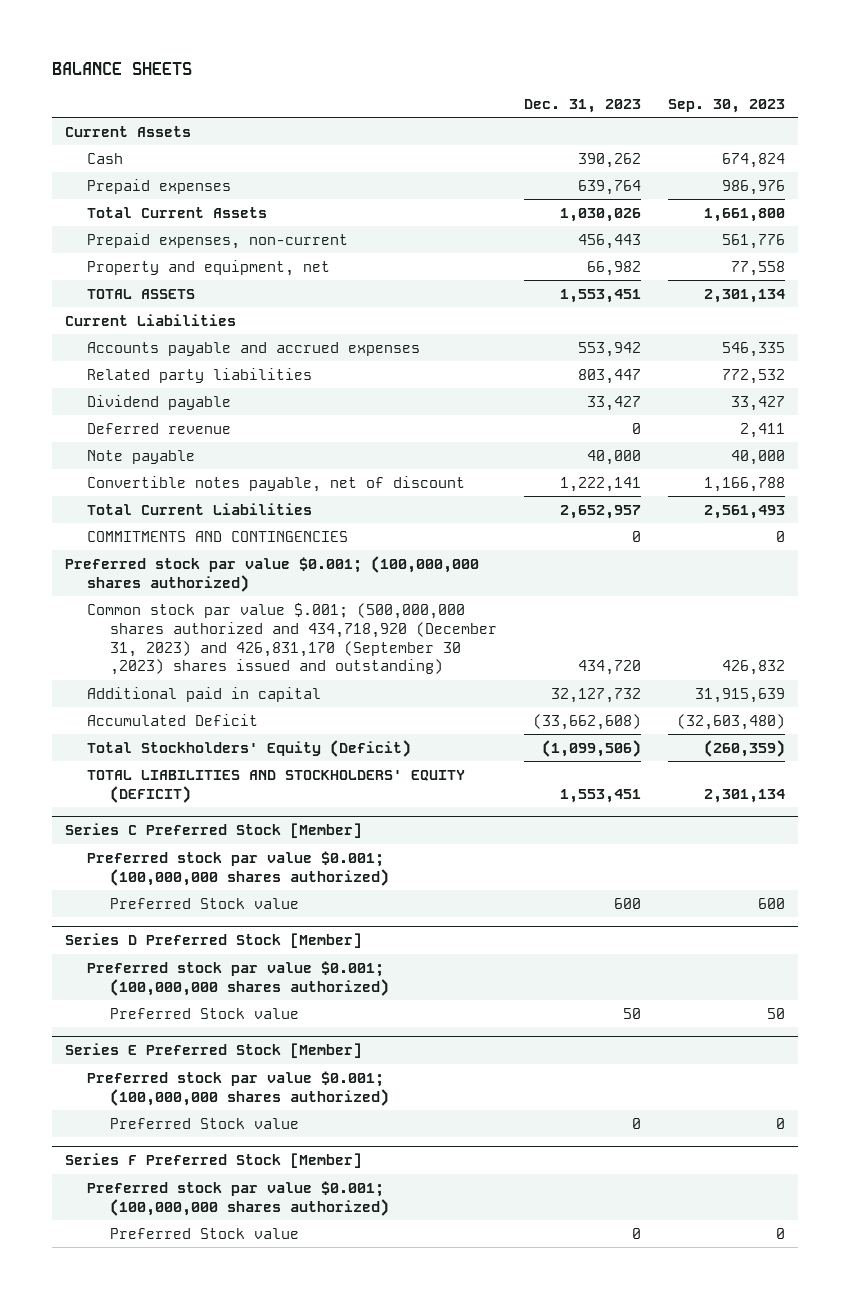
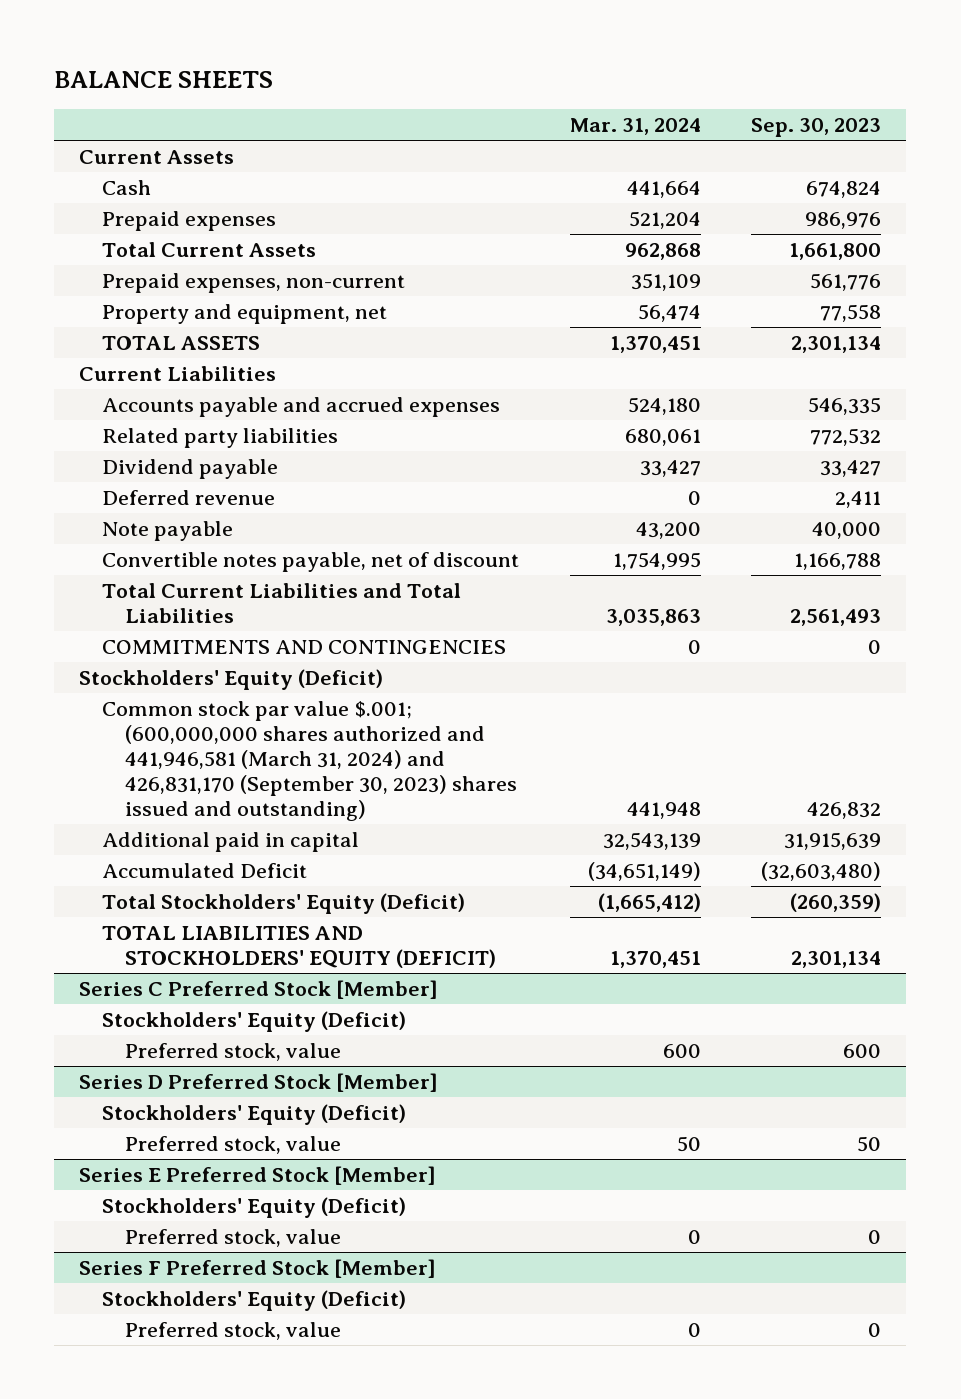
[523,98,641,113] Dec. 31, 2023 -> none
none -> [569,118,701,136] Mar. 31, 2024
[87,502,313,515] Total Current Liabilities -> [102,582,462,624] Total Current Liabilities and Total Liabilities
[65,555,480,592] Preferred stock par value $0.001; (100,000,000 shares authorized) -> none
none -> [79,668,384,690] Stockholders' Equity (Deficit)
[87,602,497,676] Common stock par value $.001; (500,000,000 shares authorized and 434,718,920 (December 31, 2023) and 426,831,170 (September 30 ,2023) shares issued and outstanding) -> [102,700,518,822] Common stock par value $.001; (600,000,000 shares authorized and 441,946,581 (March 31, 2024) and 426,831,170 (September 30, 2023) shares issued and outstanding)
[87,850,389,886] Preferred stock par value $0.001; (100,000,000 shares authorized) -> none
none -> [102,1010,407,1032] Stockholders' Equity (Deficit)
[109,897,299,909] Preferred Stock value -> [125,1042,342,1061] Preferred stock, value
[87,960,389,996] Preferred stock par value $0.001; (100,000,000 shares authorized) -> none
none -> [102,1103,407,1125] Stockholders' Equity (Deficit)
[109,1007,299,1019] Preferred Stock value -> [125,1135,342,1154] Preferred stock, value
[87,1070,389,1106] Preferred stock par value $0.001; (100,000,000 shares authorized) -> none
none -> [102,1196,407,1218] Stockholders' Equity (Deficit)
[109,1117,299,1129] Preferred Stock value -> [125,1228,342,1247] Preferred stock, value
[87,1180,389,1216] Preferred stock par value $0.001; (100,000,000 shares authorized) -> none
none -> [102,1289,407,1311] Stockholders' Equity (Deficit)
[109,1227,299,1239] Preferred Stock value -> [125,1321,342,1340] Preferred stock, value

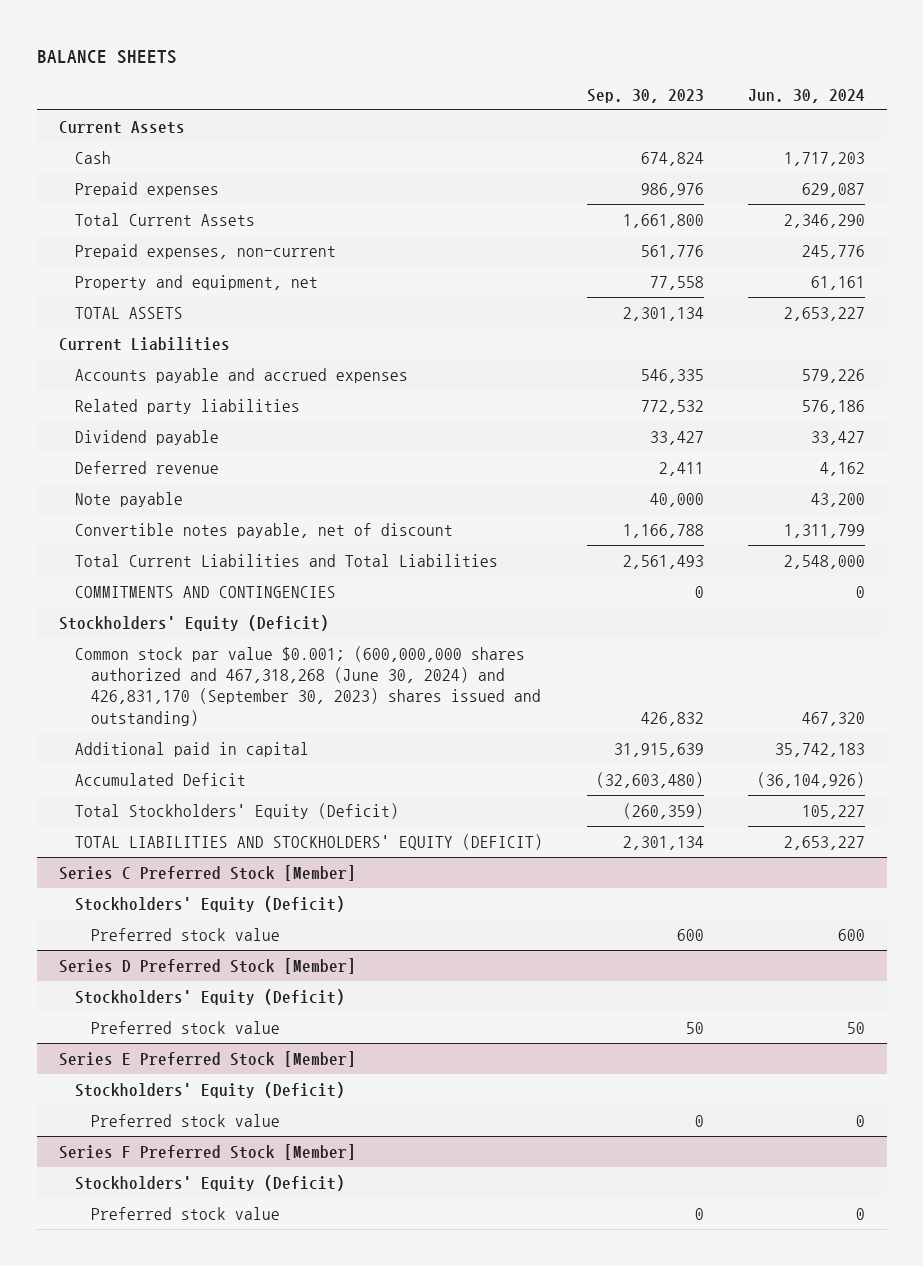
[569,118,701,136] Mar. 31, 2024 -> none
none -> [747,88,865,103] Jun. 30, 2024
[102,700,518,822] Common stock par value $.001; (600,000,000 shares authorized and 441,946,581 (March 31, 2024) and 426,831,170 (September 30, 2023) shares issued and outstanding) -> [74,645,542,726] Common stock par value $0.001; (600,000,000 shares authorized and 467,318,268 (June 30, 2024) and 426,831,170 (September 30, 2023) shares issued and outstanding)
[125,1042,342,1061] Preferred stock, value -> [91,927,281,941] Preferred stock value
[125,1135,342,1154] Preferred stock, value -> [91,1020,281,1034] Preferred stock value
[125,1228,342,1247] Preferred stock, value -> [91,1113,281,1127] Preferred stock value
[125,1321,342,1340] Preferred stock, value -> [91,1206,281,1220] Preferred stock value

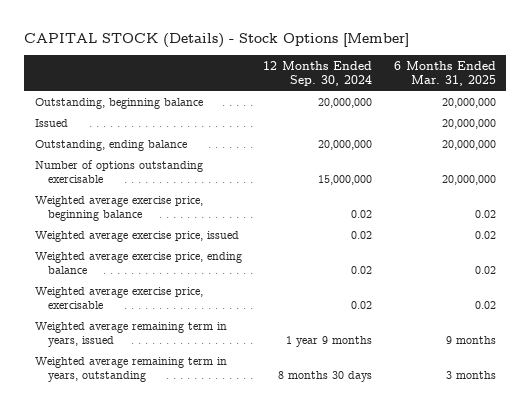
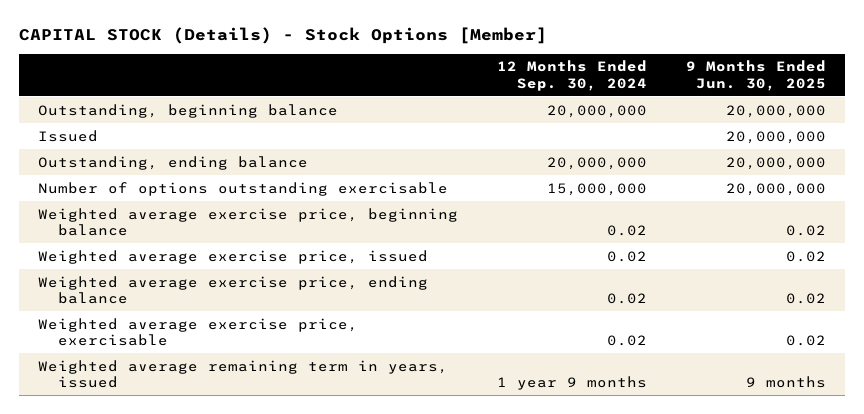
[393,60,496,86] 6 Months Ended Mar. 31, 2025 -> none
none -> [685,60,826,91] 9 Months Ended Jun. 30, 2025
[34,356,227,382] Weighted average remaining term in years, outstanding -> none

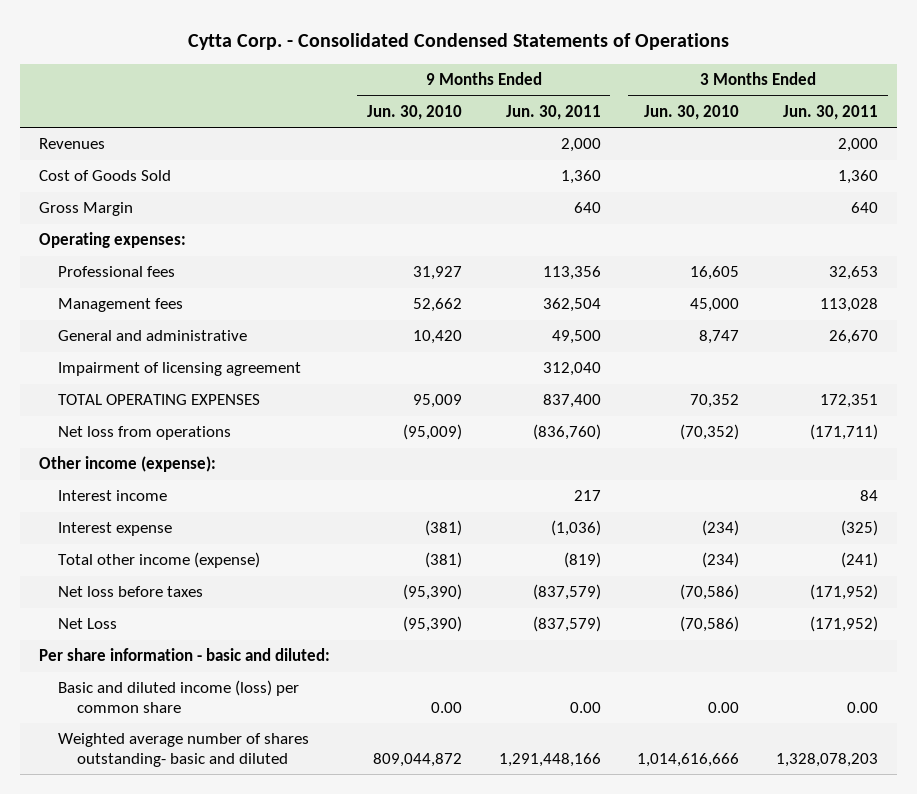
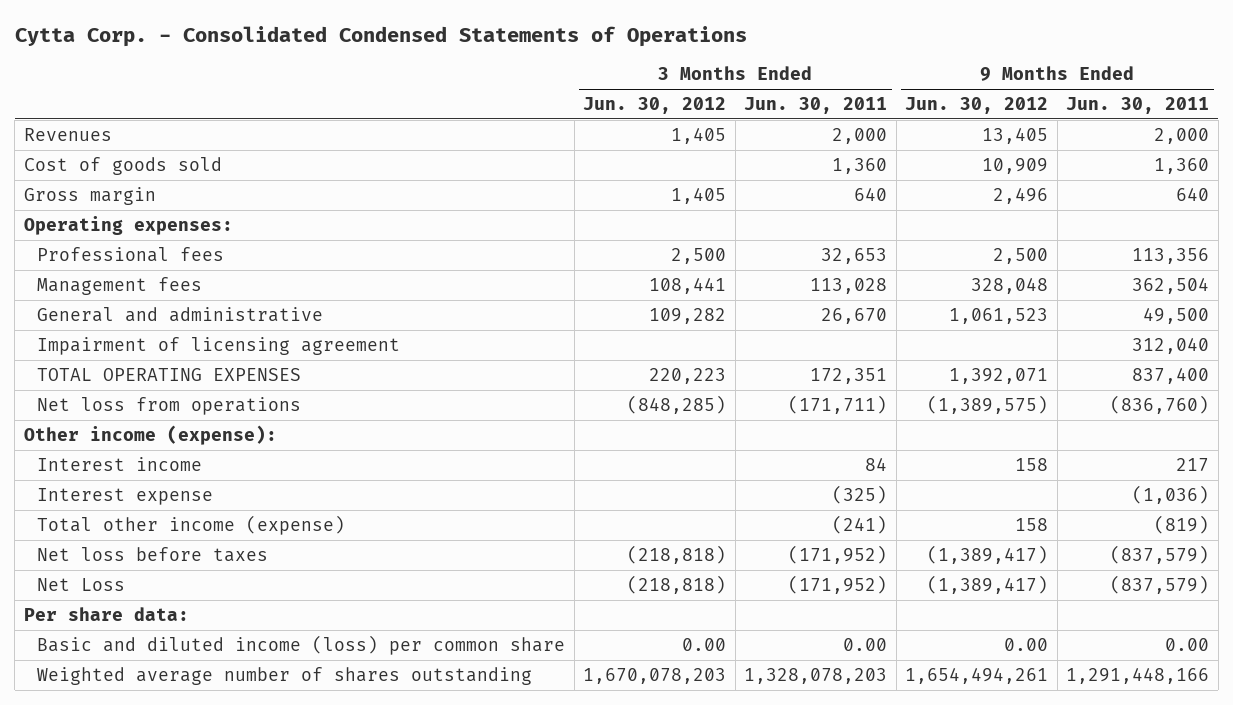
[366,104,462,120] Jun. 30, 2010 -> none
[644,104,740,120] Jun. 30, 2010 -> none
none -> [583,97,727,115] Jun. 30, 2012
none -> [905,97,1049,115] Jun. 30, 2012
[38,170,171,182] Cost of Goods Sold -> [23,157,222,176] Cost of goods sold
[38,202,133,217] Gross Margin -> [23,187,156,206] Gross margin
[38,648,330,662] Per share information - basic and diluted: -> none
none -> [23,607,189,622] Per share data:
[57,733,309,768] Weighted average number of shares outstanding- basic and diluted -> [37,667,533,686] Weighted average number of shares outstanding

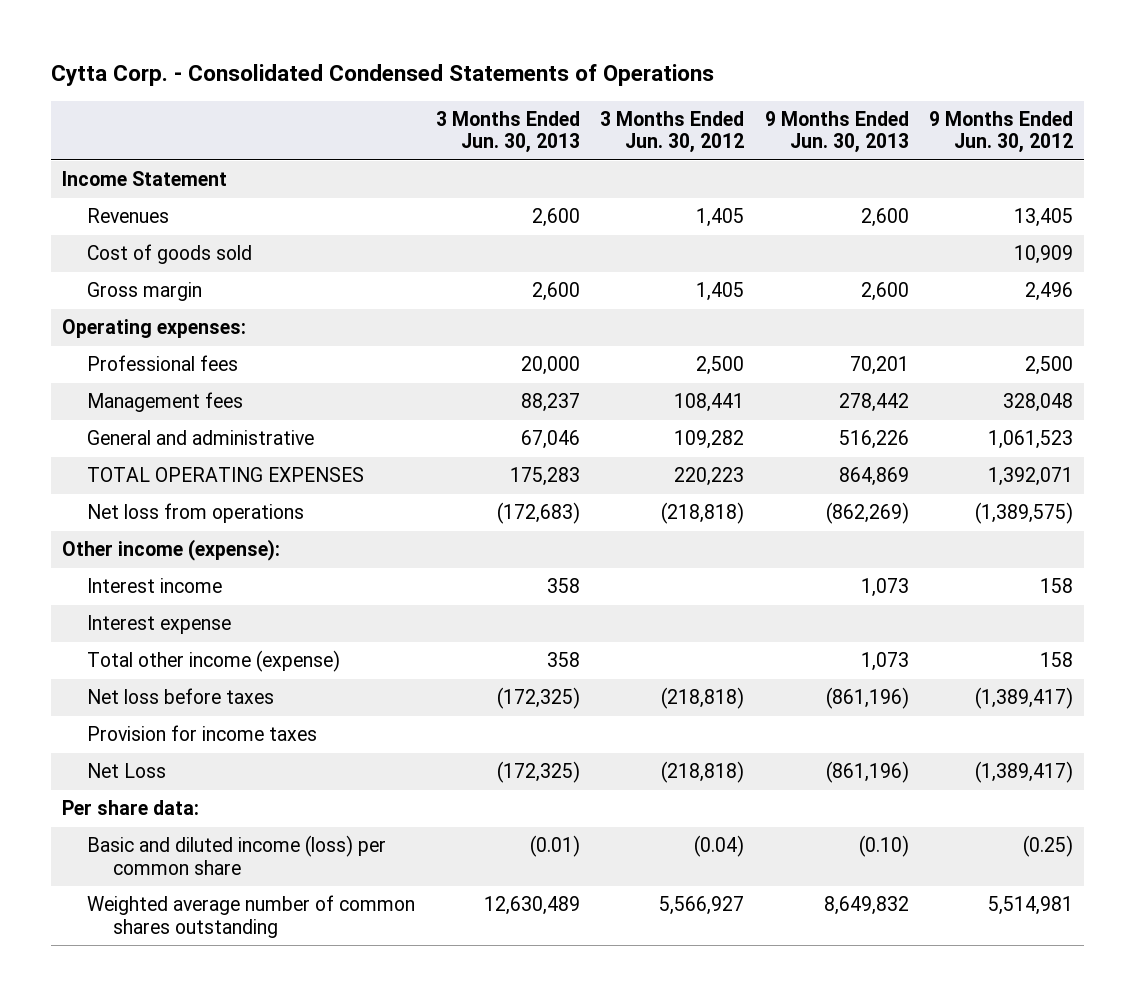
[744,97,888,115] Jun. 30, 2011 -> none
[1066,97,1210,115] Jun. 30, 2011 -> none
none -> [435,110,580,154] 3 Months Ended Jun. 30, 2013
none -> [764,110,909,154] 9 Months Ended Jun. 30, 2013
none -> [61,171,227,187] Income Statement
[37,337,401,356] Impairment of licensing agreement -> none
[627,395,727,415] (848,285) -> [661,502,745,525] (218,818)
none -> [87,725,318,742] Provision for income taxes
[682,638,727,652] 0.00 -> [694,835,745,858] (0.04)
[1004,638,1049,652] 0.00 -> [1023,835,1074,858] (0.25)
[37,667,533,686] Weighted average number of shares outstanding -> [87,895,416,938] Weighted average number of common shares outstanding
[583,668,727,685] 1,670,078,203 -> [659,896,745,916] 5,566,927
[905,667,1049,685] 1,654,494,261 -> [988,896,1074,916] 5,514,981

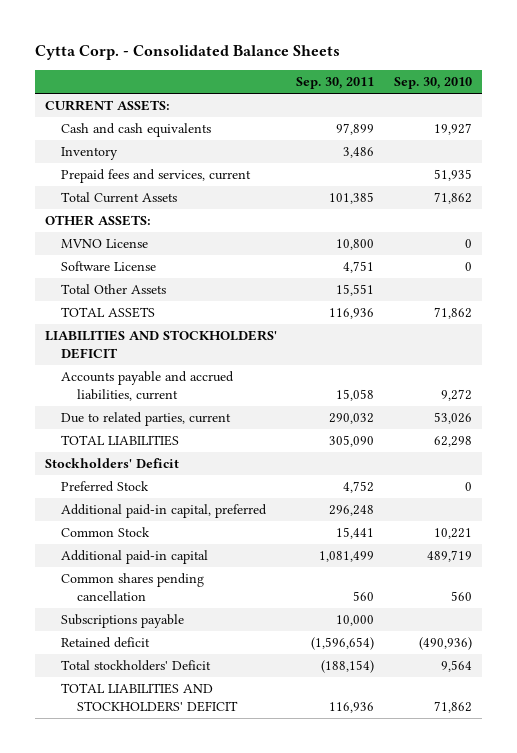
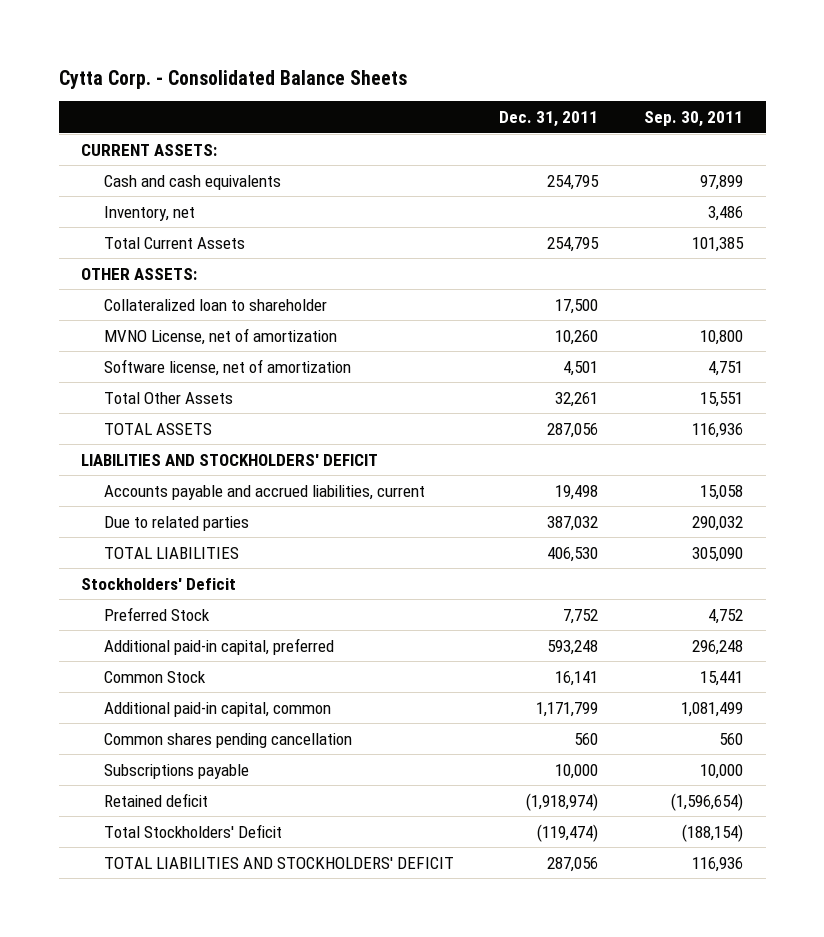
[394,77,473,90] Sep. 30, 2010 -> none
none -> [499,111,599,128] Dec. 31, 2011
[61,169,252,184] Prepaid fees and services, current -> none
[61,147,119,161] Inventory -> [103,205,195,221] Inventory, net
none -> [103,298,327,311] Collateralized loan to shareholder
[61,239,149,249] MVNO License -> [103,327,337,345] MVNO License, net of amortization
[61,261,157,272] Software License -> [103,358,351,376] Software license, net of amortization
[61,412,232,427] Due to related parties, current -> [103,515,249,531] Due to related parties
[61,550,209,565] Additional paid-in capital -> [103,701,331,717] Additional paid-in capital, common
[61,660,212,672] Total stockholders' Deficit -> [103,823,282,838] Total Stockholders' Deficit

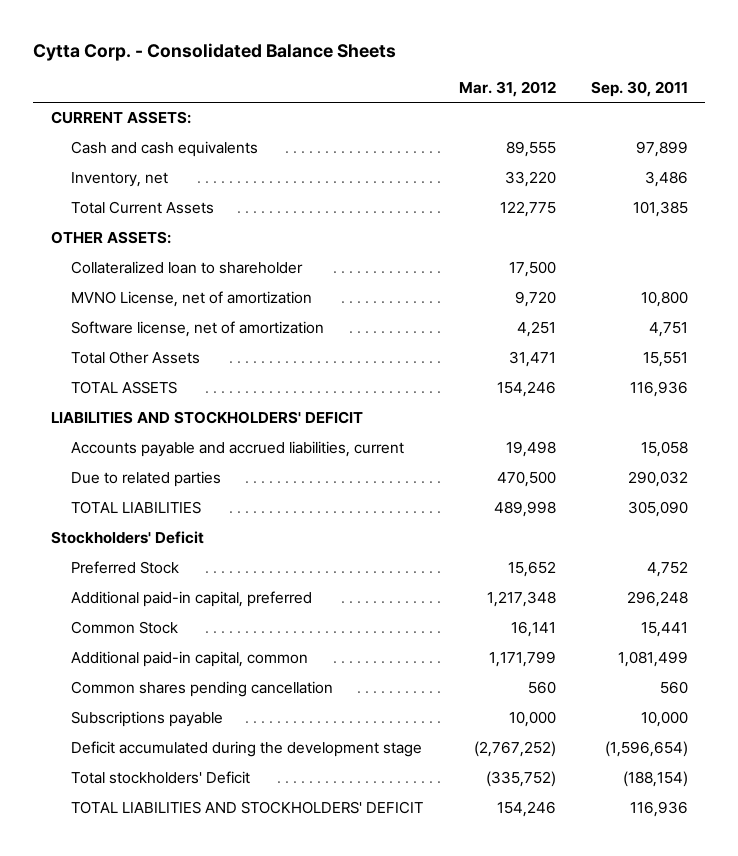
[499,111,599,128] Dec. 31, 2011 -> none
none -> [458,81,556,98] Mar. 31, 2012
[103,792,208,807] Retained deficit -> [71,741,423,758] Deficit accumulated during the development stage
[103,823,282,838] Total Stockholders' Deficit -> [71,771,251,785] Total stockholders' Deficit

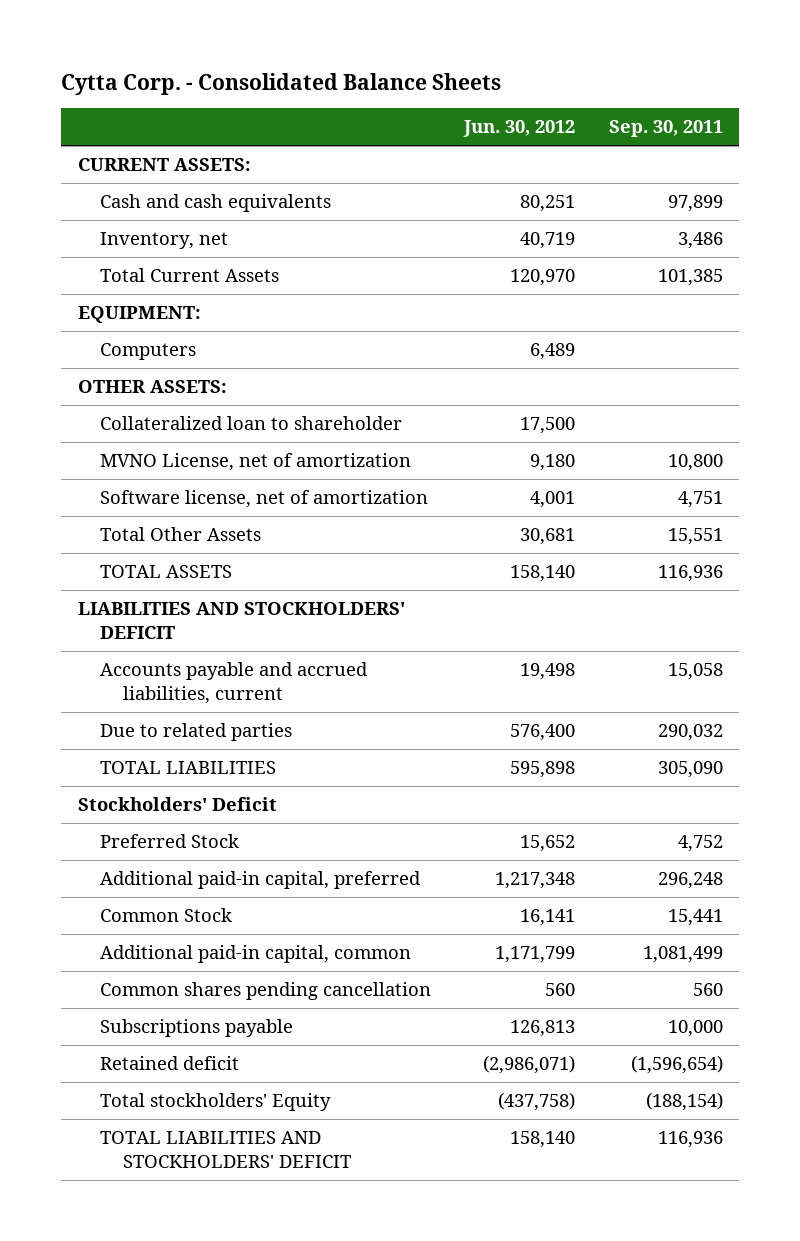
[458,81,556,98] Mar. 31, 2012 -> none
none -> [463,120,576,138] Jun. 30, 2012
none -> [77,306,201,324] EQUIPMENT:
none -> [100,343,197,361] Computers
[71,741,423,758] Deficit accumulated during the development stage -> [100,1056,240,1071] Retained deficit
[71,771,251,785] Total stockholders' Deficit -> [100,1093,332,1112] Total stockholders' Equity

